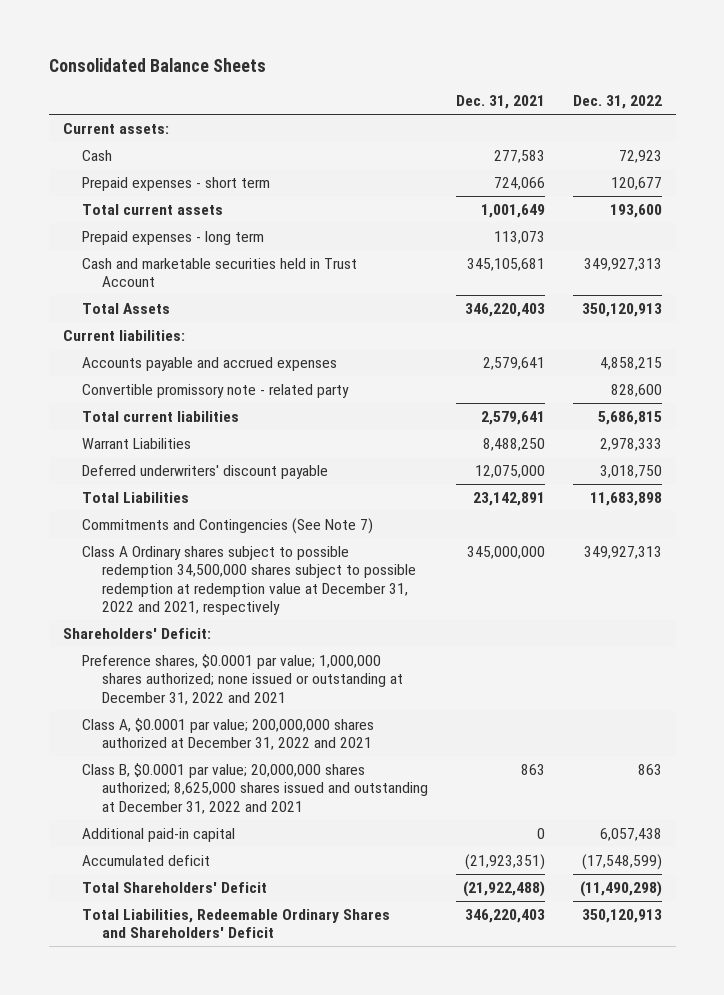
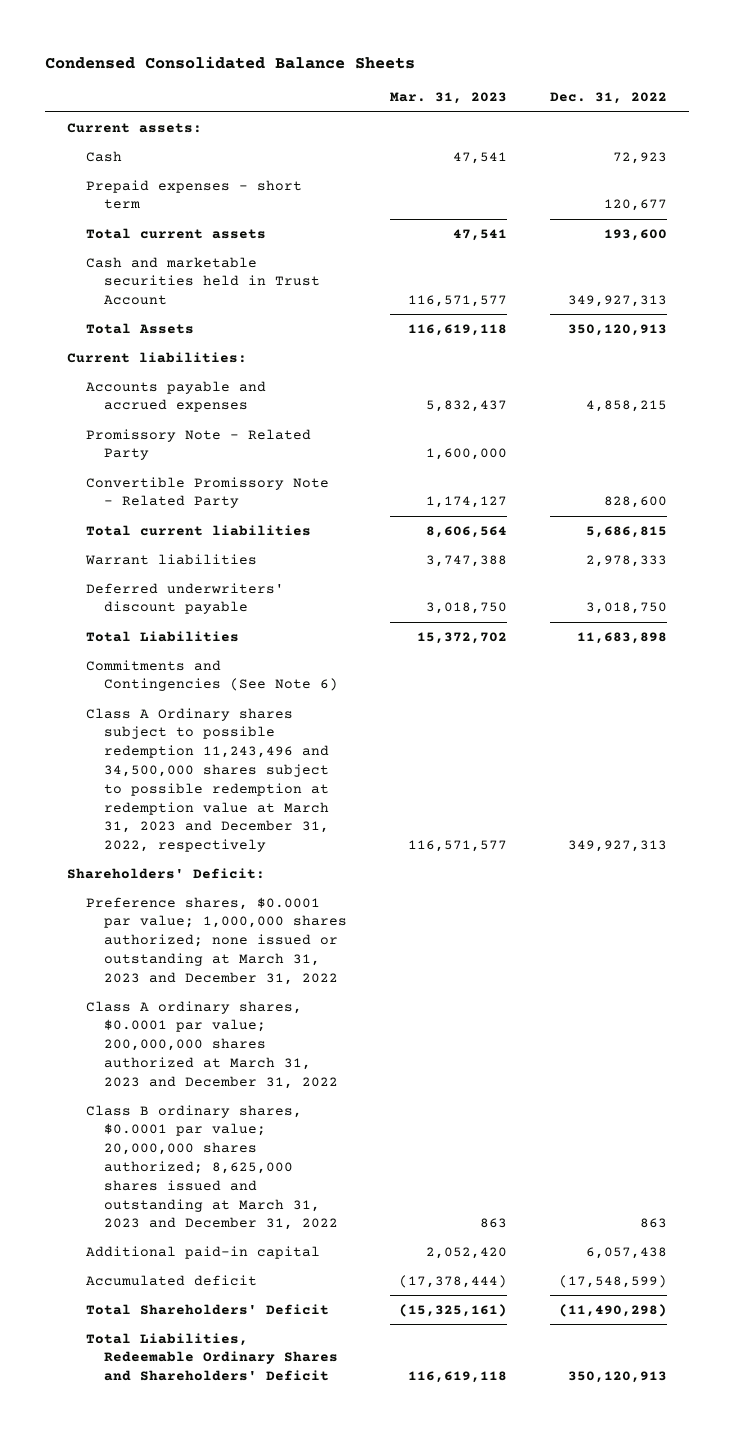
[48,58,266,73] Consolidated Balance Sheets -> [45,56,416,70] Condensed Consolidated Balance Sheets
[455,95,545,110] Dec. 31, 2021 -> none
none -> [390,92,508,105] Mar. 31, 2023
[82,230,265,245] Prepaid expenses - long term -> none
none -> [85,428,311,461] Promissory Note - Related Party
[82,383,350,398] Convertible promissory note - related party -> [85,476,329,509] Convertible Promissory Note - Related Party
[82,437,192,449] Warrant Liabilities -> [84,553,257,565] Warrant liabilities
[82,517,374,534] Commitments and Contingencies (See Note 7) -> [85,659,339,692] Commitments and Contingencies (See Note 6)
[82,545,416,616] Class A Ordinary shares subject to possible redemption 34,500,000 shares subject to possible redemption at redemption value at December 31, 2022 and 2021, respectively -> [85,707,330,853] Class A Ordinary shares subject to possible redemption 11,243,496 and 34,500,000 shares subject to possible redemption at redemption value at March 31, 2023 and December 31, 2022, respectively
[82,653,403,705] Preference shares, $0.0001 par value; 1,000,000 shares authorized; none issued or outstanding at December 31, 2022 and 2021 -> [85,896,348,985] Preference shares, $0.0001 par value; 1,000,000 shares authorized; none issued or outstanding at March 31, 2023 and December 31, 2022
[82,717,375,751] Class A, $0.0001 par value; 200,000,000 shares authorized at December 31, 2022 and 2021 -> [85,1000,339,1089] Class A ordinary shares, $0.0001 par value; 200,000,000 shares authorized at March 31, 2023 and December 31, 2022
[82,762,428,814] Class B, $0.0001 par value; 20,000,000 shares authorized; 8,625,000 shares issued and outstanding at December 31, 2022 and 2021 -> [85,1104,339,1231] Class B ordinary shares, $0.0001 par value; 20,000,000 shares authorized; 8,625,000 shares issued and outstanding at March 31, 2023 and December 31, 2022

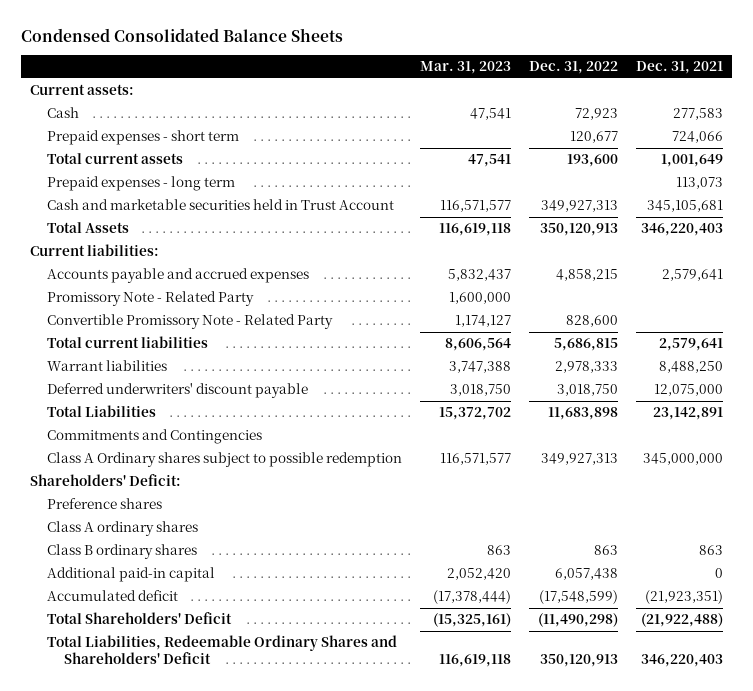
none -> [636,61,724,75] Dec. 31, 2021
none -> [46,176,235,192] Prepaid expenses - long term
[85,659,339,692] Commitments and Contingencies (See Note 6) -> [46,429,262,445] Commitments and Contingencies
[85,707,330,853] Class A Ordinary shares subject to possible redemption 11,243,496 and 34,500,000 shares subject to possible redemption at redemption value at March 31, 2023 and December 31, 2022, respectively -> [46,452,402,468] Class A Ordinary shares subject to possible redemption
[85,896,348,985] Preference shares, $0.0001 par value; 1,000,000 shares authorized; none issued or outstanding at March 31, 2023 and December 31, 2022 -> [46,498,162,510] Preference shares
[85,1000,339,1089] Class A ordinary shares, $0.0001 par value; 200,000,000 shares authorized at March 31, 2023 and December 31, 2022 -> [46,521,198,537] Class A ordinary shares
[85,1104,339,1231] Class B ordinary shares, $0.0001 par value; 20,000,000 shares authorized; 8,625,000 shares issued and outstanding at March 31, 2023 and December 31, 2022 -> [46,544,197,560] Class B ordinary shares

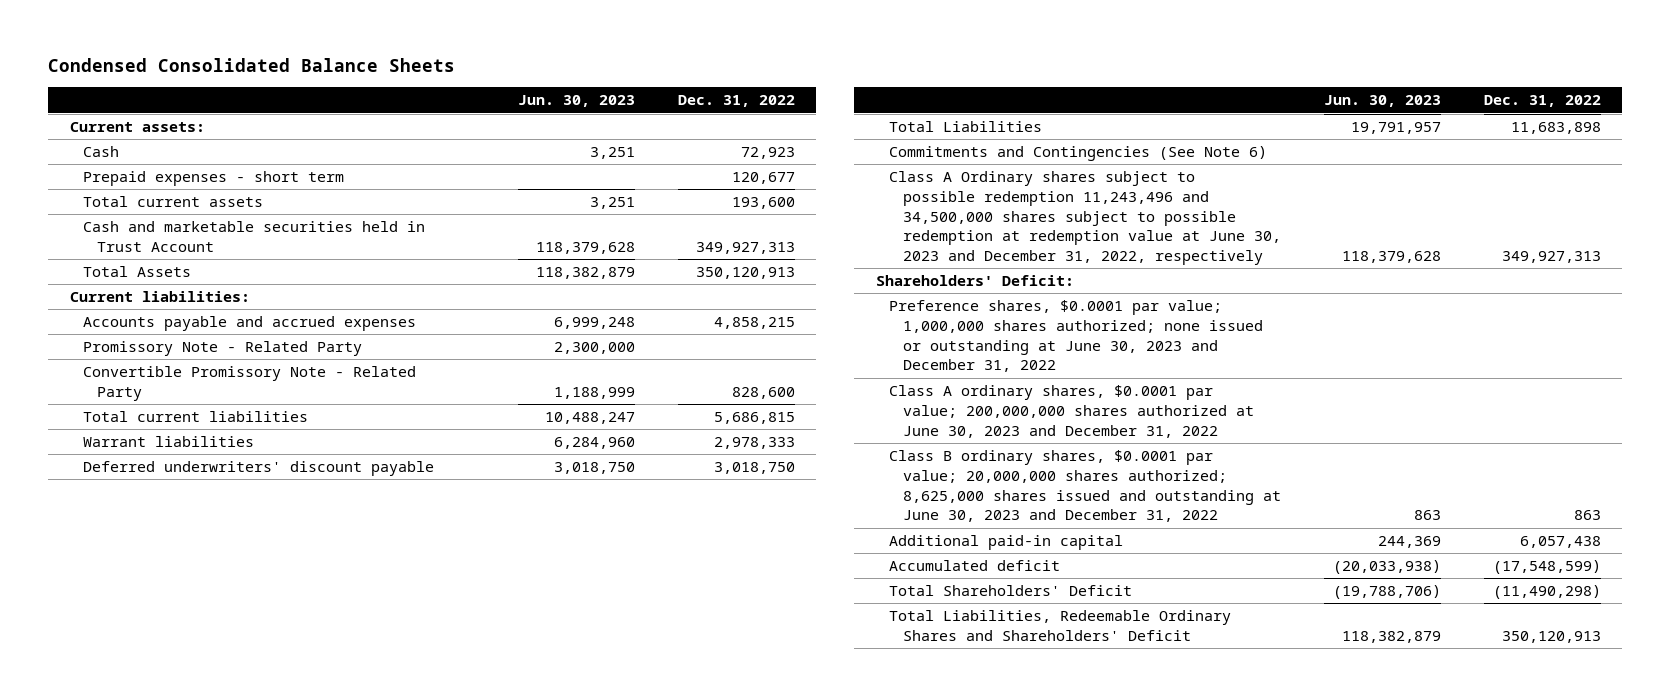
[419,61,511,75] Mar. 31, 2023 -> none
[636,61,724,75] Dec. 31, 2021 -> none
none -> [517,95,635,108] Jun. 30, 2023
[46,176,235,192] Prepaid expenses - long term -> none
[46,429,262,445] Commitments and Contingencies -> [889,146,1268,162] Commitments and Contingencies (See Note 6)
[46,452,402,468] Class A Ordinary shares subject to possible redemption -> [889,171,1281,266] Class A Ordinary shares subject to possible redemption 11,243,496 and 34,500,000 shares subject to possible redemption at redemption value at June 30, 2023 and December 31, 2022, respectively
[46,498,162,510] Preference shares -> [889,300,1263,373] Preference shares, $0.0001 par value; 1,000,000 shares authorized; none issued or outstanding at June 30, 2023 and December 31, 2022
[46,521,198,537] Class A ordinary shares -> [889,385,1254,438] Class A ordinary shares, $0.0001 par value; 200,000,000 shares authorized at June 30, 2023 and December 31, 2022
[46,544,197,560] Class B ordinary shares -> [889,450,1281,523] Class B ordinary shares, $0.0001 par value; 20,000,000 shares authorized; 8,625,000 shares issued and outstanding at June 30, 2023 and December 31, 2022

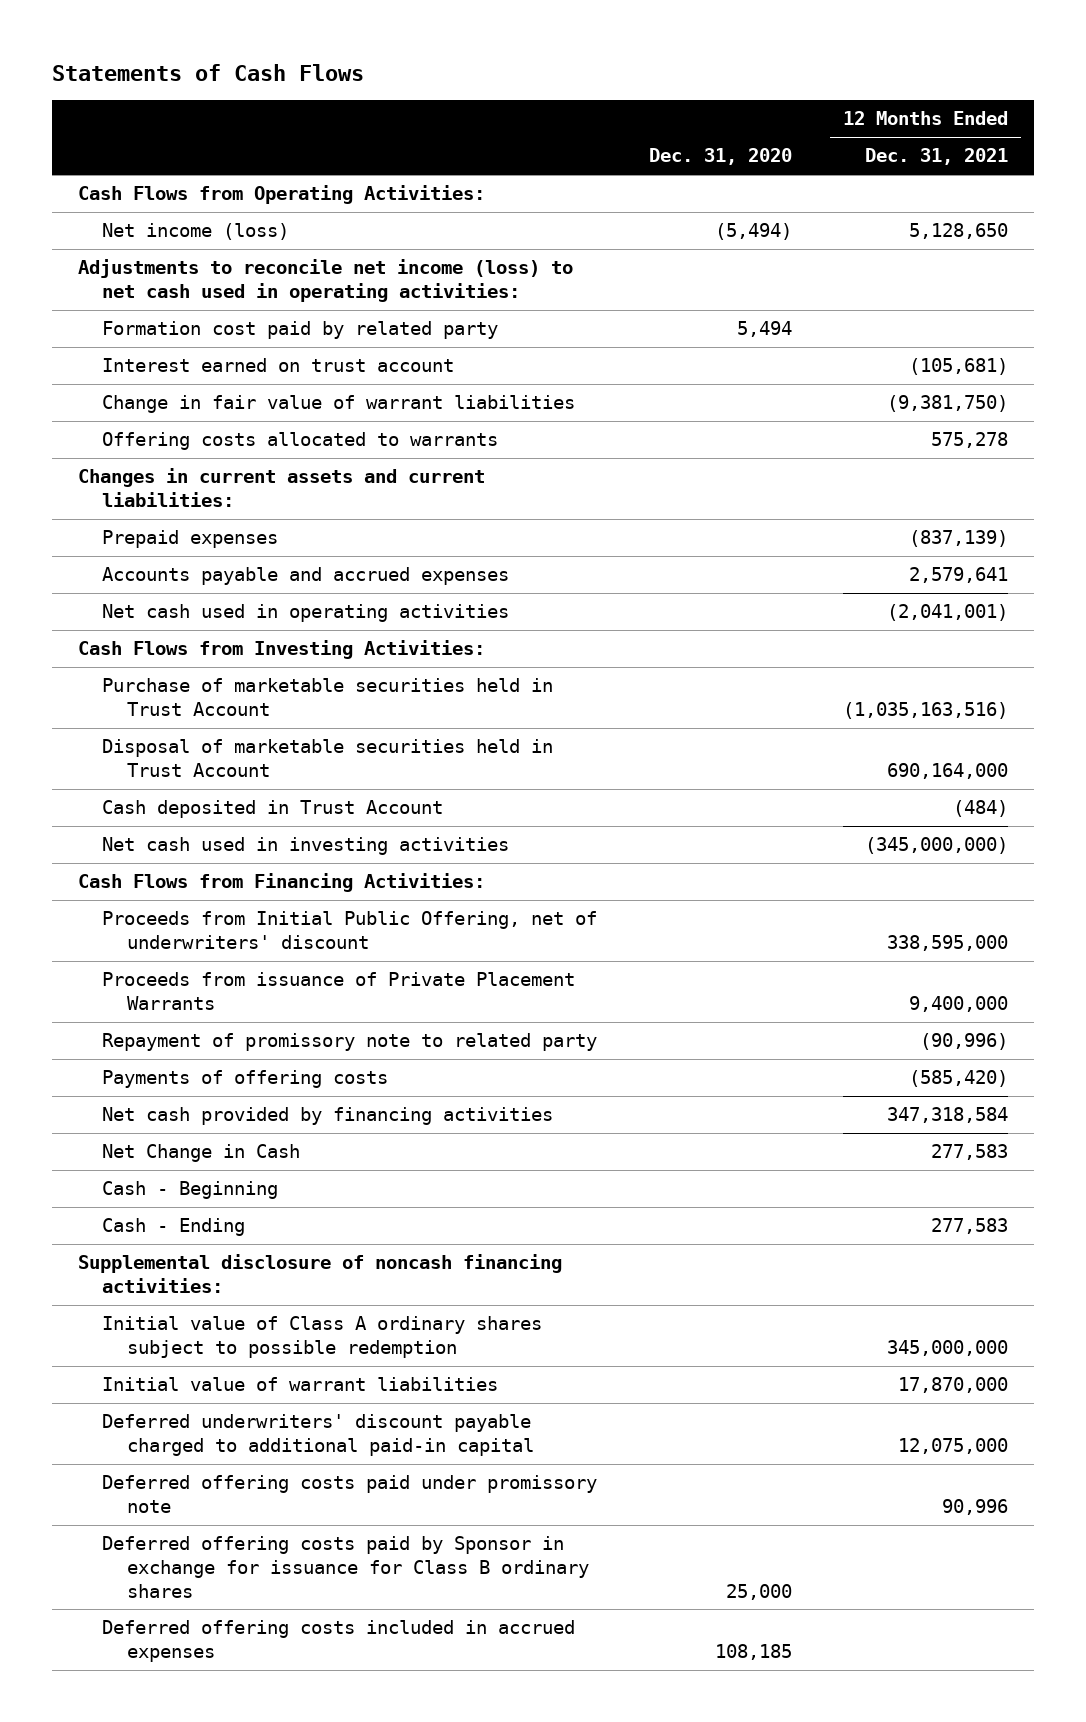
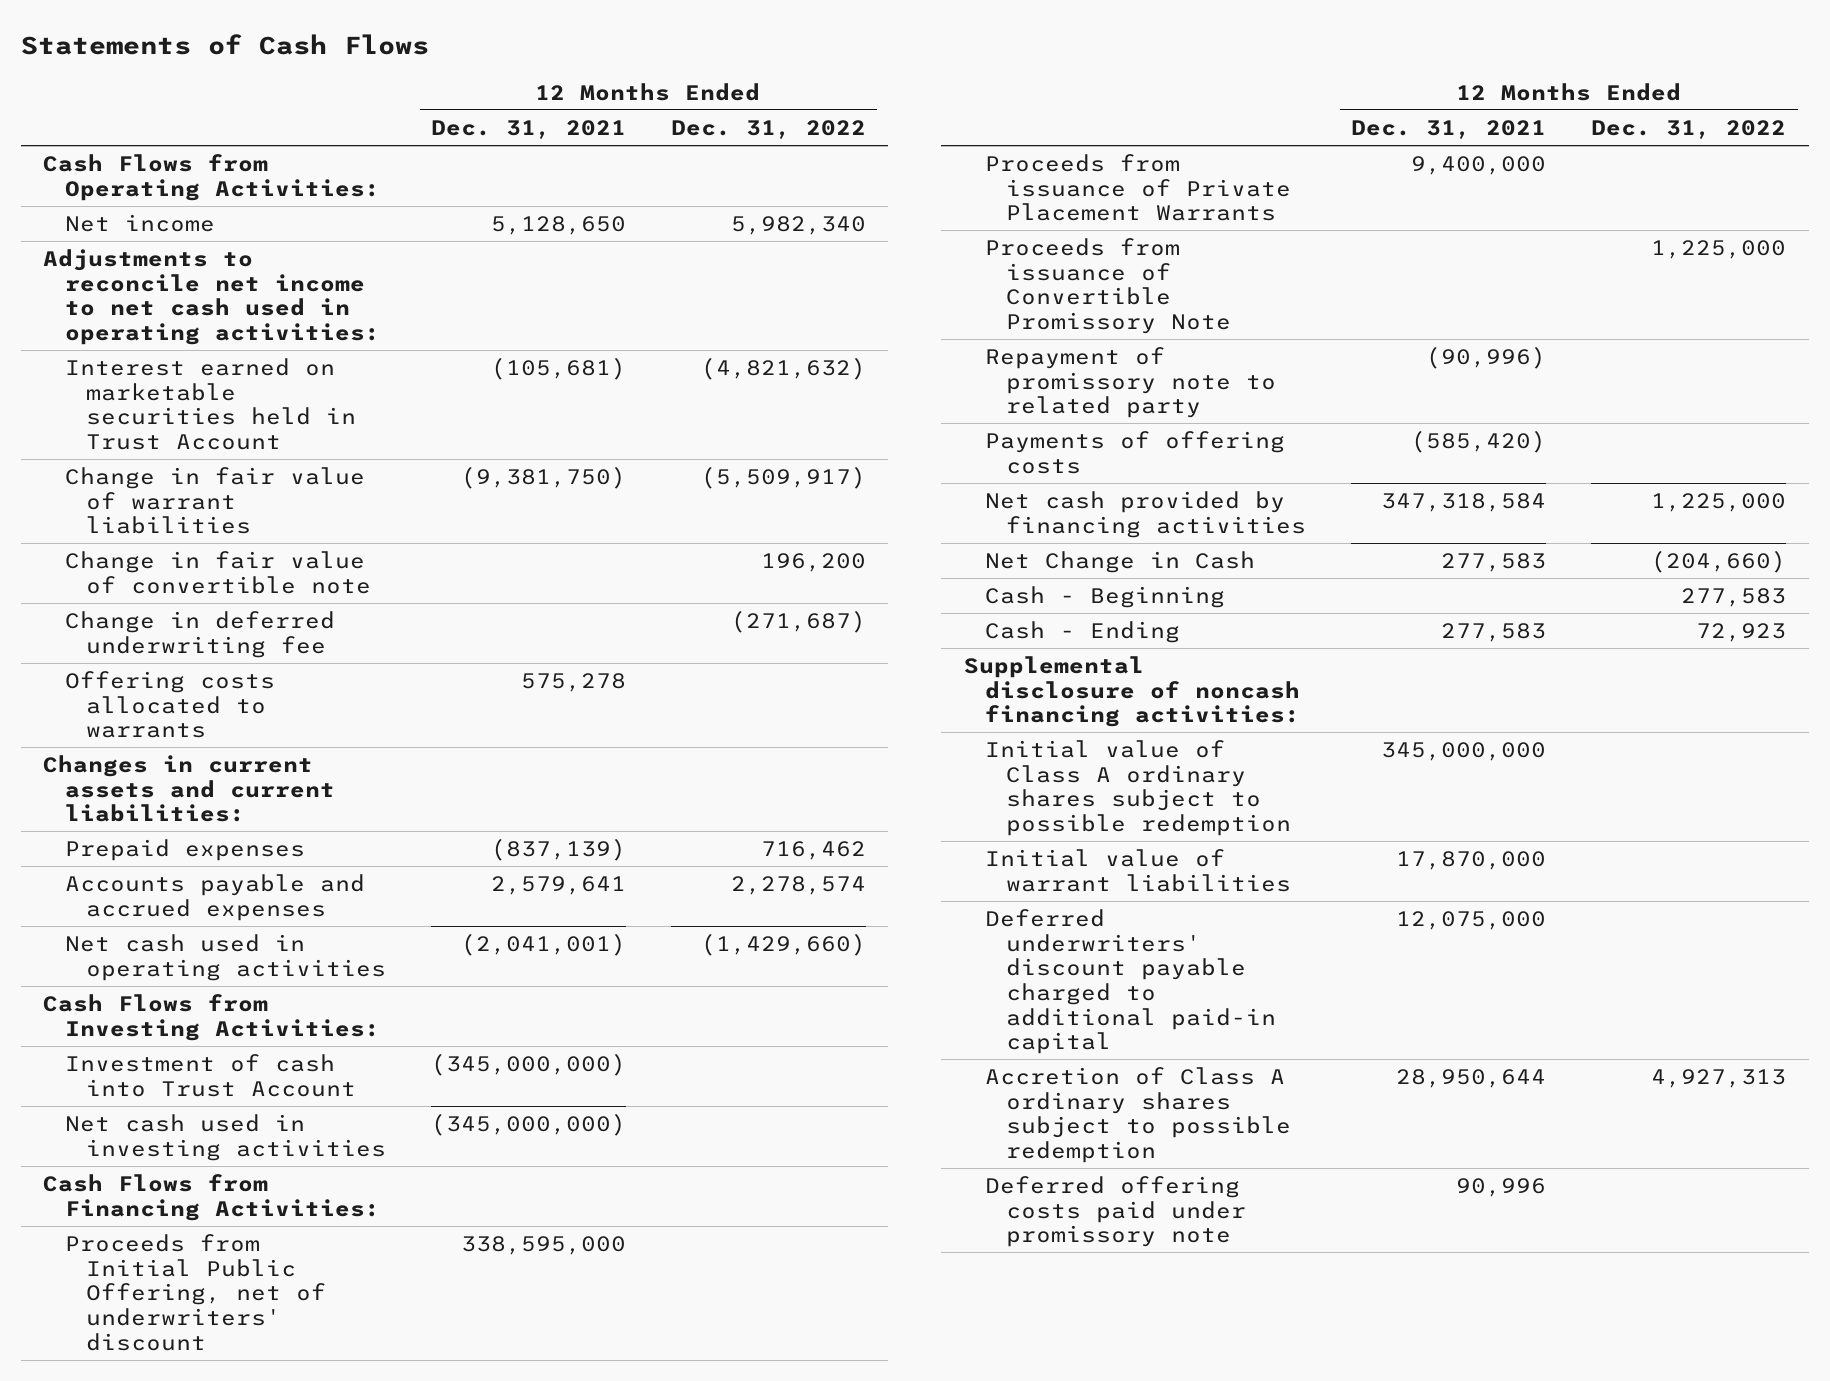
[648,148,792,166] Dec. 31, 2020 -> none
none -> [670,119,866,139] Dec. 31, 2022
[102,321,499,340] Formation cost paid by related party -> none
[102,223,290,241] Net income (loss) -> [64,213,215,232] Net income
[77,259,573,302] Adjustments to reconcile net income (loss) to net cash used in operating activities: -> [43,248,380,345] Adjustments to reconcile net income to net cash used in operating activities:
[102,358,455,373] Interest earned on trust account -> [64,357,357,450] Interest earned on marketable securities held in Trust Account
none -> [64,550,372,594] Change in fair value of convertible note
none -> [64,610,335,658] Change in deferred underwriting fee
[102,678,554,716] Purchase of marketable securities held in Trust Account -> none
[102,739,554,777] Disposal of marketable securities held in Trust Account -> none
[102,800,444,819] Cash deposited in Trust Account -> [64,1053,357,1097] Investment of cash into Trust Account
[953,800,1009,818] (484) -> [431,1052,627,1076] (345,000,000)
none -> [985,237,1232,334] Proceeds from issuance of Convertible Promissory Note
none -> [985,1066,1292,1163] Accretion of Class A ordinary shares subject to possible redemption
[102,1536,589,1598] Deferred offering costs paid by Sponsor in exchange for issuance for Class B ordinary shares -> none
[102,1620,576,1662] Deferred offering costs included in accrued expenses -> none

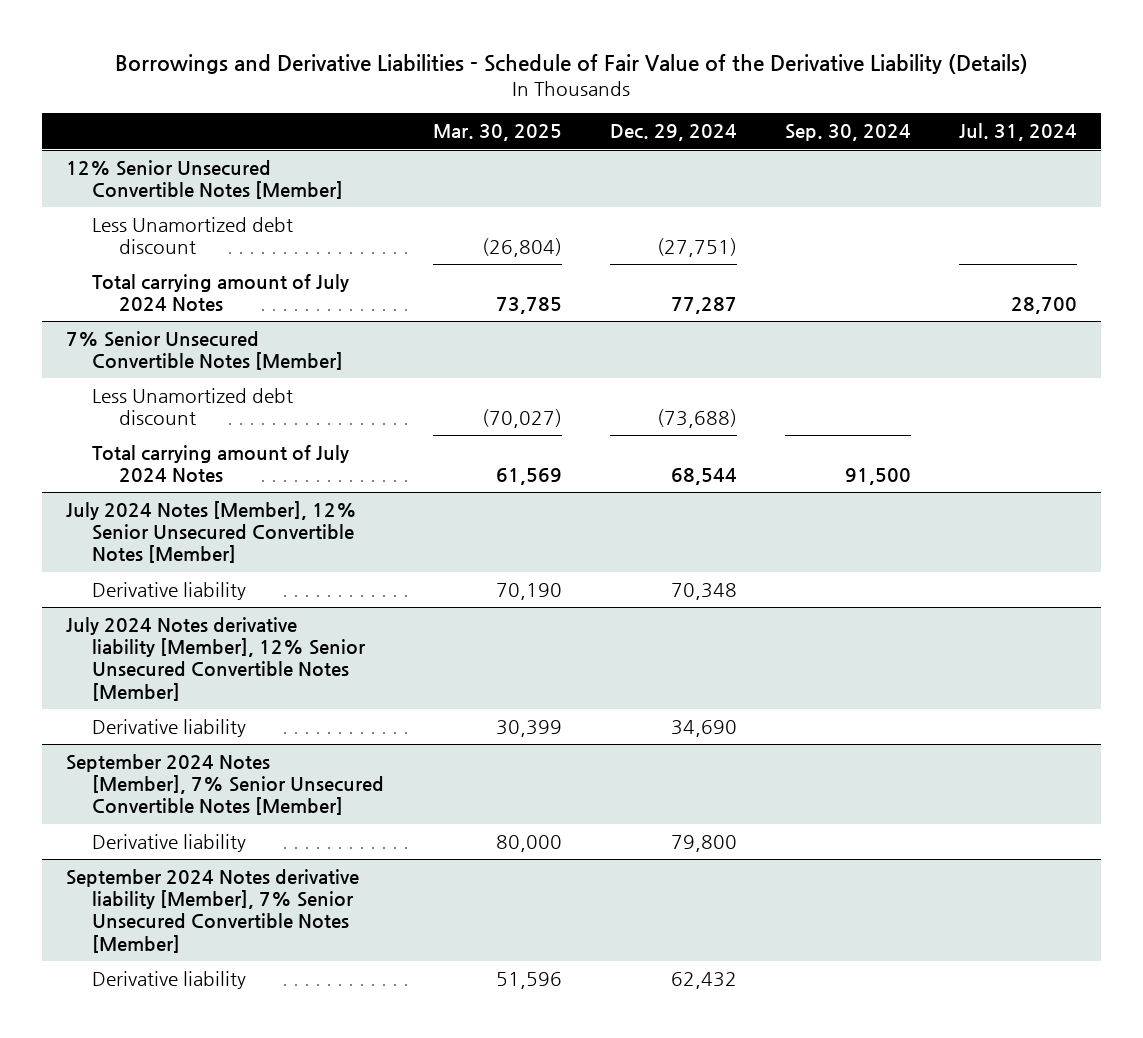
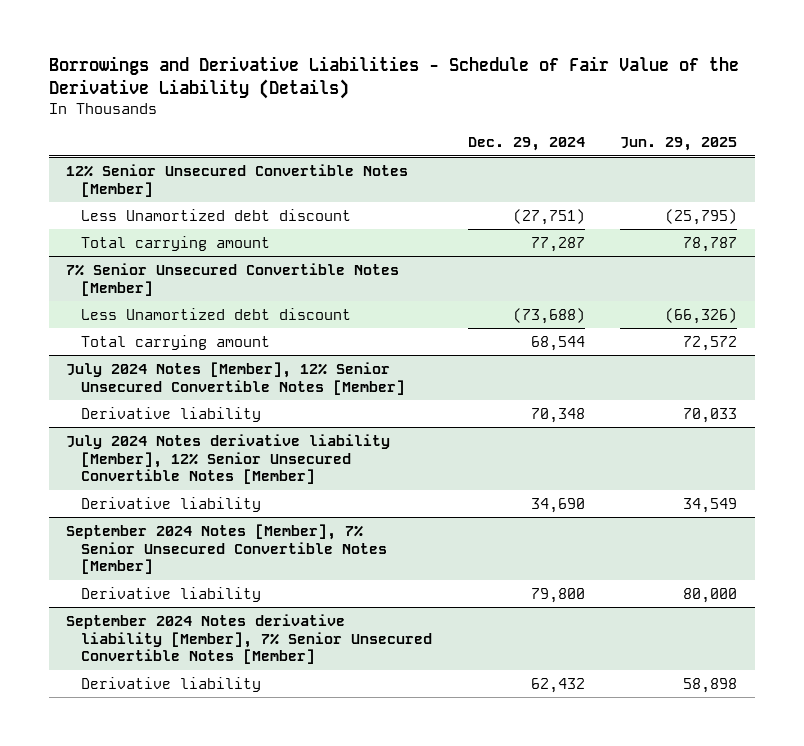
[432,124,562,142] Mar. 30, 2025 -> none
[785,124,912,142] Sep. 30, 2024 -> none
[959,123,1078,142] Jul. 31, 2024 -> none
none -> [620,137,738,152] Jun. 29, 2025
[92,274,350,312] Total carrying amount of July 2024 Notes -> [81,235,271,251] Total carrying amount
[92,445,350,483] Total carrying amount of July 2024 Notes -> [81,334,271,350] Total carrying amount

